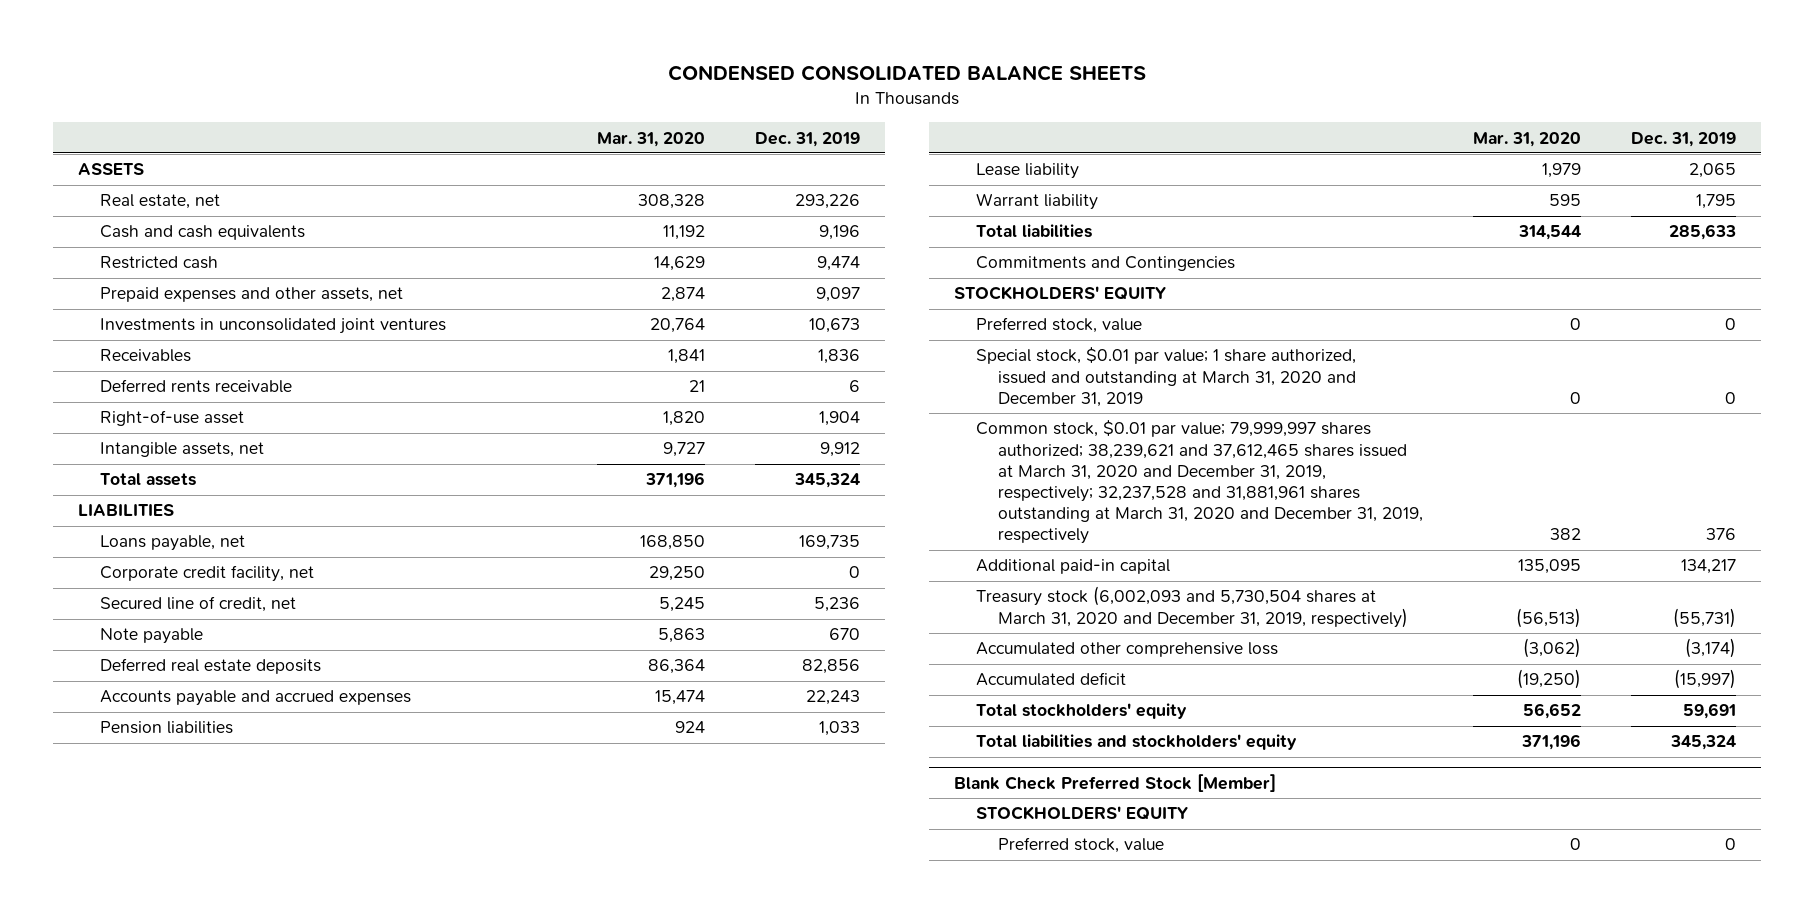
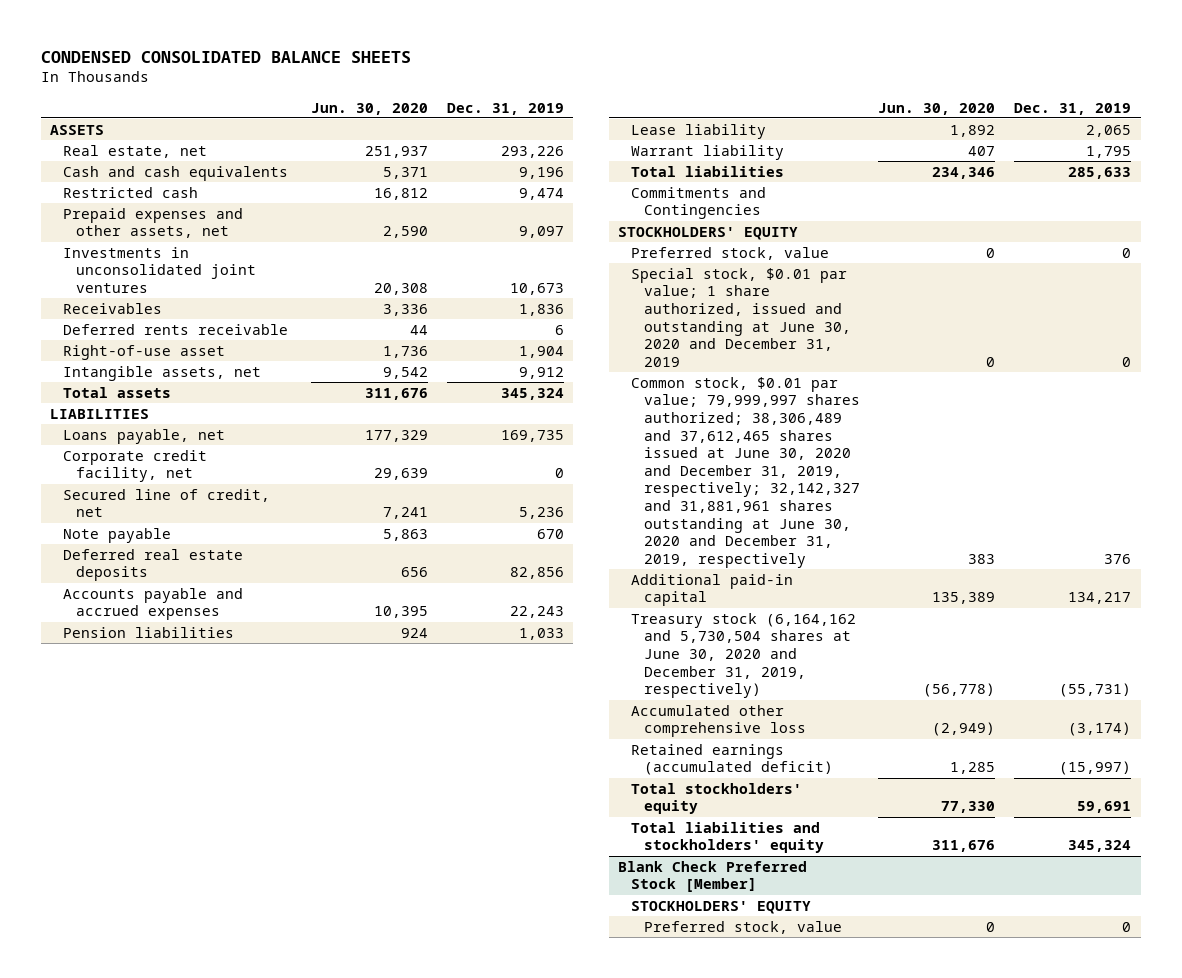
[596,131,705,147] Mar. 31, 2020 -> none
none -> [310,102,428,115] Jun. 30, 2020
[975,347,1356,407] Special stock, $0.01 par value; 1 share authorized, issued and outstanding at March 31, 2020 and December 31, 2019 -> [630,267,851,367] Special stock, $0.01 par value; 1 share authorized, issued and outstanding at June 30, 2020 and December 31, 2019
[975,420,1423,545] Common stock, $0.01 par value; 79,999,997 shares authorized; 38,239,621 and 37,612,465 shares issued at March 31, 2020 and December 31, 2019, respectively; 32,237,528 and 31,881,961 shares outstanding at March 31, 2020 and December 31, 2019, respectively -> [630,376,860,568] Common stock, $0.01 par value; 79,999,997 shares authorized; 38,306,489 and 37,612,465 shares issued at June 30, 2020 and December 31, 2019, respectively; 32,142,327 and 31,881,961 shares outstanding at June 30, 2020 and December 31, 2019, respectively
[975,586,1408,628] Treasury stock (6,002,093 and 5,730,504 shares at March 31, 2020 and December 31, 2019, respectively) -> [630,612,856,699] Treasury stock (6,164,162 and 5,730,504 shares at June 30, 2020 and December 31, 2019, respectively)
[975,672,1126,687] Accumulated deficit -> [630,743,833,776] Retained earnings (accumulated deficit)

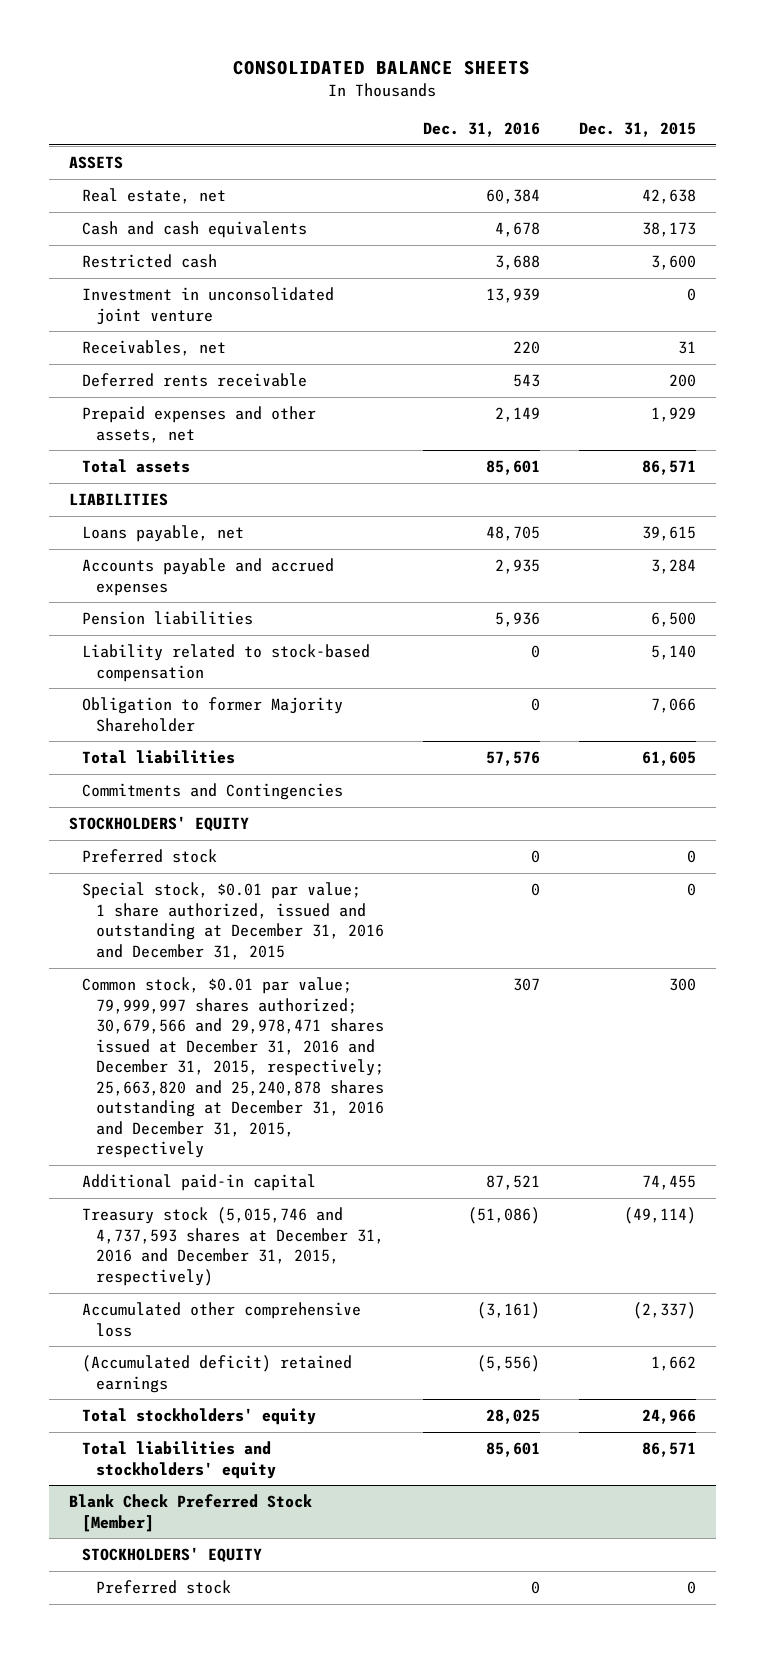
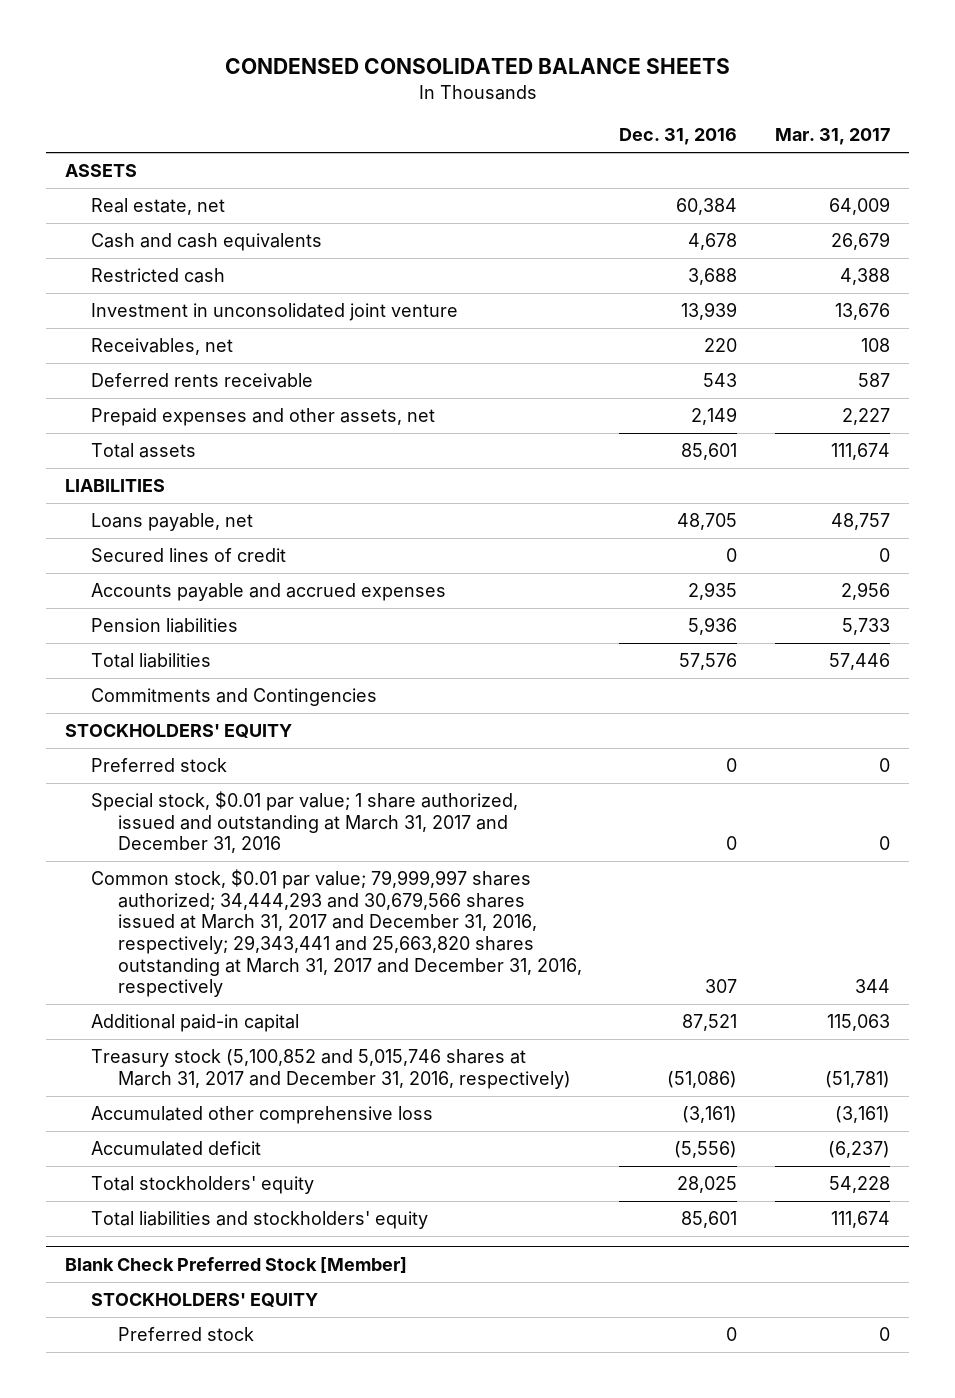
[233,60,531,76] CONSOLIDATED BALANCE SHEETS -> [224,58,730,75] CONDENSED CONSOLIDATED BALANCE SHEETS
[579,122,697,138] Dec. 31, 2015 -> none
none -> [775,128,891,146] Mar. 31, 2017
none -> [91,548,287,563] Secured lines of credit
[82,644,371,682] Liability related to stock-based compensation -> none
[82,697,344,732] Obligation to former Majority Shareholder -> none
[82,882,384,960] Special stock, $0.01 par value; 1 share authorized, issued and outstanding at December 31, 2016 and December 31, 2015 -> [91,791,519,854] Special stock, $0.01 par value; 1 share authorized, issued and outstanding at March 31, 2017 and December 31, 2016
[82,977,384,1159] Common stock, $0.01 par value; 79,999,997 shares authorized; 30,679,566 and 29,978,471 shares issued at December 31, 2016 and December 31, 2015, respectively; 25,663,820 and 25,240,878 shares outstanding at December 31, 2016 and December 31, 2015, respectively -> [91,869,582,998] Common stock, $0.01 par value; 79,999,997 shares authorized; 34,444,293 and 30,679,566 shares issued at March 31, 2017 and December 31, 2016, respectively; 29,343,441 and 25,663,820 shares outstanding at March 31, 2017 and December 31, 2016, respectively
[82,1207,384,1286] Treasury stock (5,015,746 and 4,737,593 shares at December 31, 2016 and December 31, 2015, respectively) -> [91,1049,571,1089] Treasury stock (5,100,852 and 5,015,746 shares at March 31, 2017 and December 31, 2016, respectively)
[82,1355,353,1393] (Accumulated deficit) retained earnings -> [91,1141,262,1157] Accumulated deficit

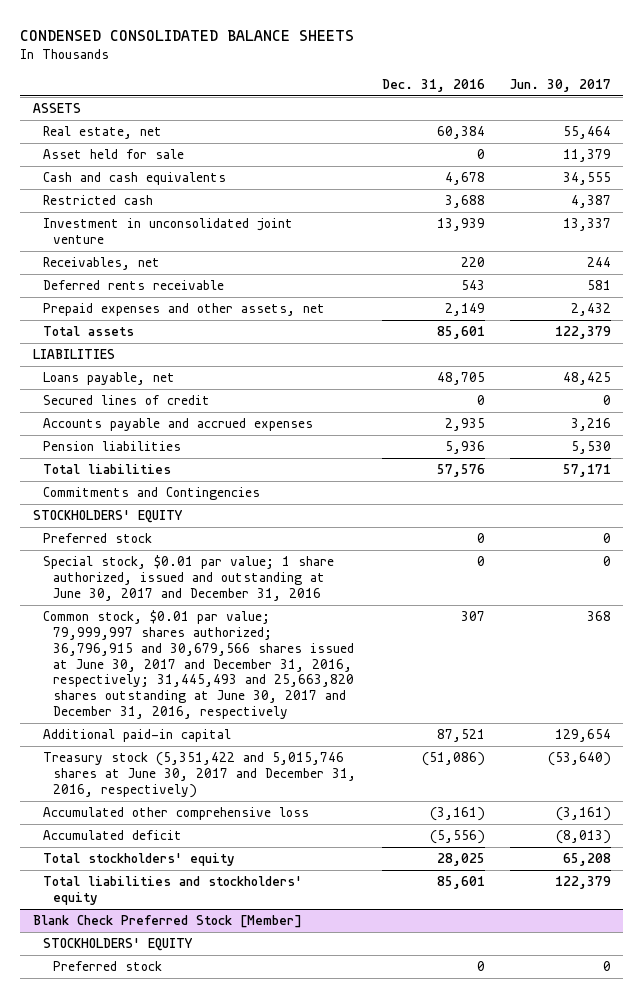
[775,128,891,146] Mar. 31, 2017 -> none
none -> [509,78,611,92] Jun. 30, 2017
none -> [42,149,184,160] Asset held for sale
[91,791,519,854] Special stock, $0.01 par value; 1 share authorized, issued and outstanding at March 31, 2017 and December 31, 2016 -> [42,555,334,601] Special stock, $0.01 par value; 1 share authorized, issued and outstanding at June 30, 2017 and December 31, 2016
[91,869,582,998] Common stock, $0.01 par value; 79,999,997 shares authorized; 34,444,293 and 30,679,566 shares issued at March 31, 2017 and December 31, 2016, respectively; 29,343,441 and 25,663,820 shares outstanding at March 31, 2017 and December 31, 2016, respectively -> [42,610,355,720] Common stock, $0.01 par value; 79,999,997 shares authorized; 36,796,915 and 30,679,566 shares issued at June 30, 2017 and December 31, 2016, respectively; 31,445,493 and 25,663,820 shares outstanding at June 30, 2017 and December 31, 2016, respectively
[91,1049,571,1089] Treasury stock (5,100,852 and 5,015,746 shares at March 31, 2017 and December 31, 2016, respectively) -> [42,752,357,798] Treasury stock (5,351,422 and 5,015,746 shares at June 30, 2017 and December 31, 2016, respectively)

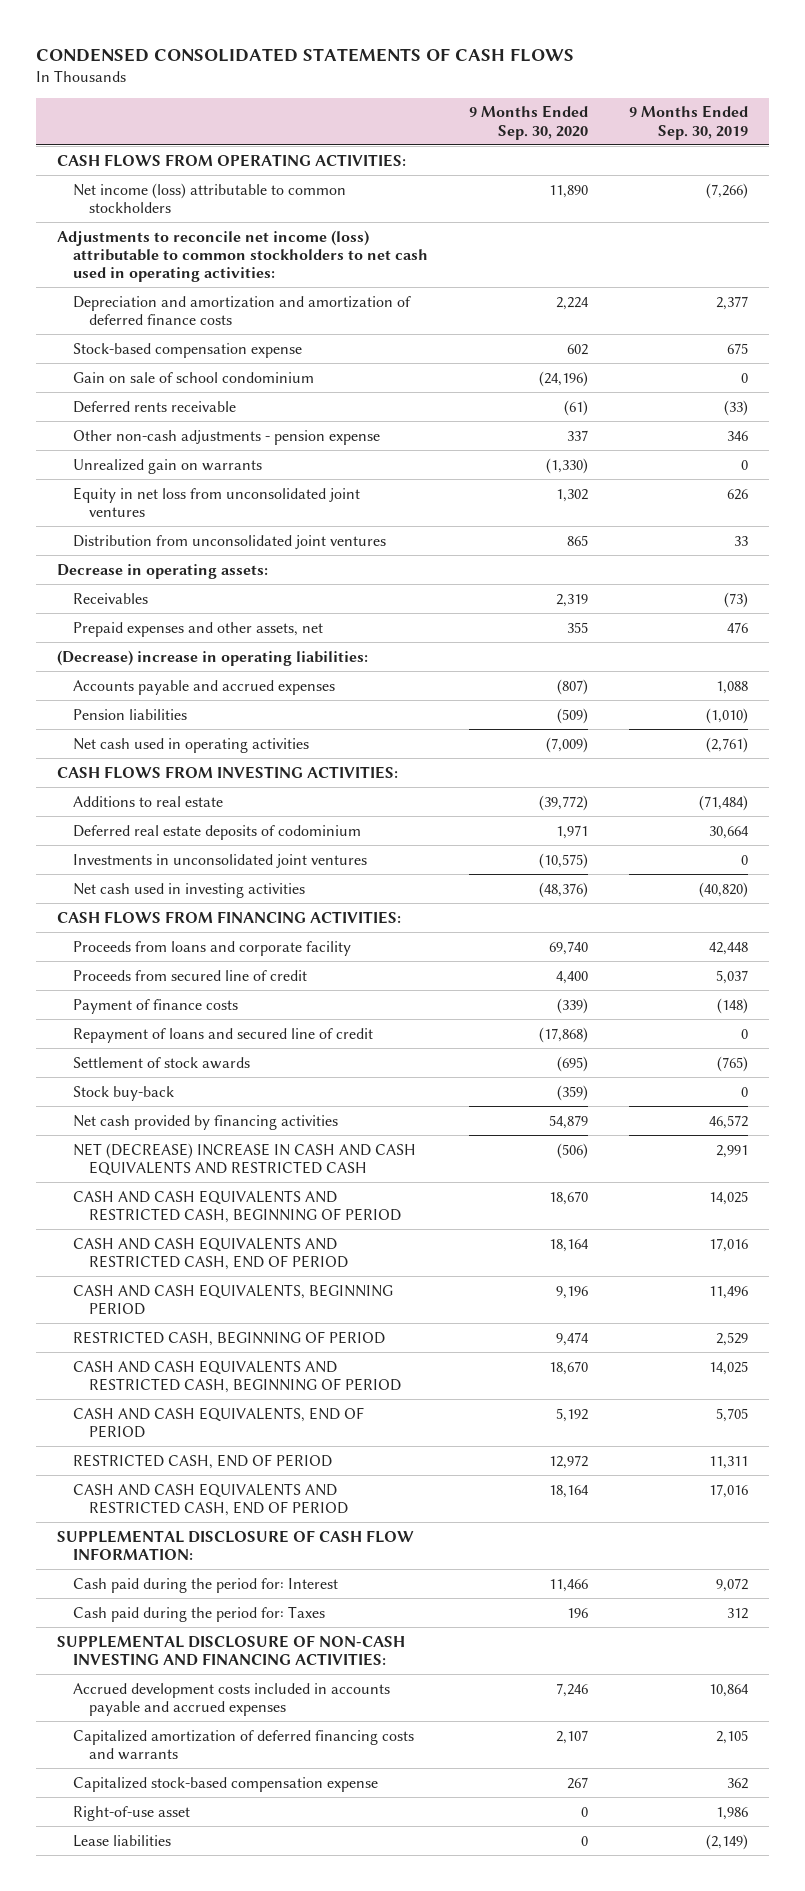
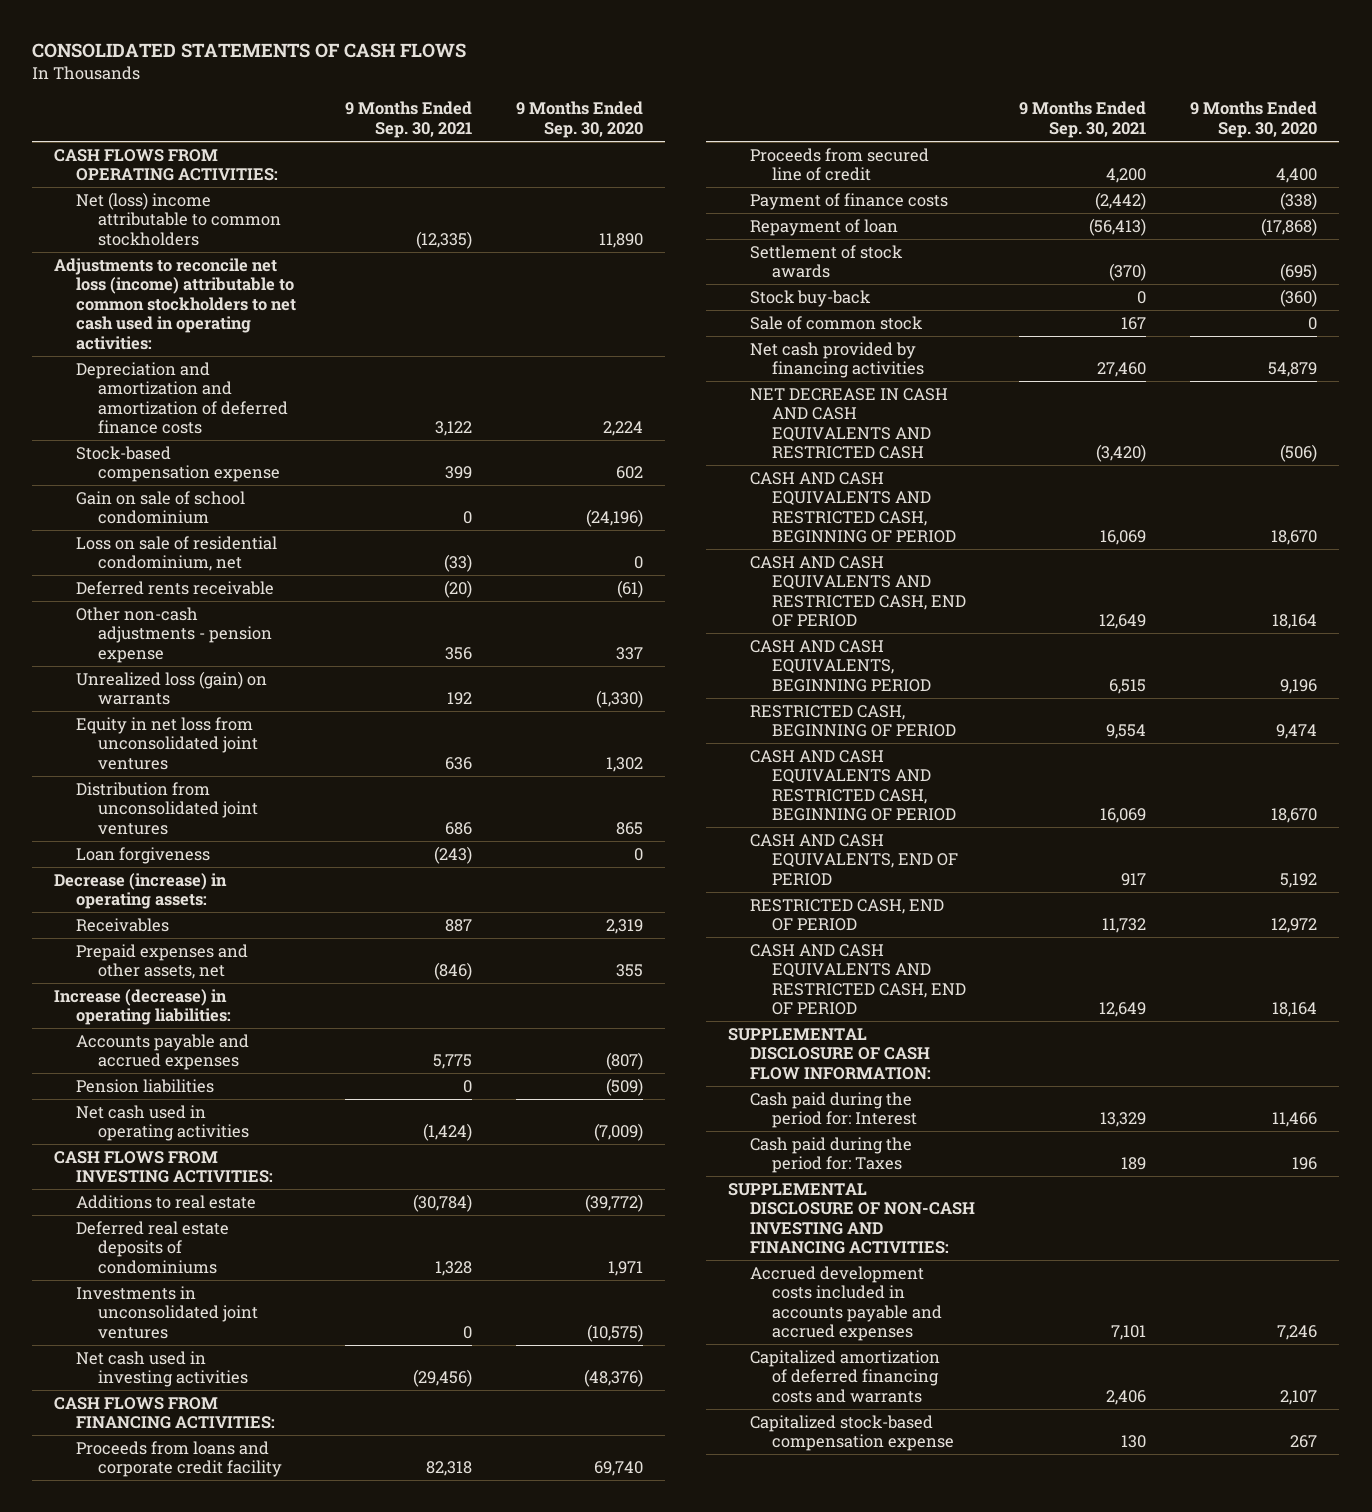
[36,47,575,62] CONDENSED CONSOLIDATED STATEMENTS OF CASH FLOWS -> [32,43,467,59] CONSOLIDATED STATEMENTS OF CASH FLOWS
[629,105,749,140] 9 Months Ended Sep. 30, 2019 -> none
none -> [345,101,473,138] 9 Months Ended Sep. 30, 2021
[72,182,346,213] Net income (loss) attributable to common stockholders -> [76,191,282,246] Net (loss) income attributable to common stockholders
[56,229,428,283] Adjustments to reconcile net income (loss) attributable to common stockholders to net cash used in operating activities: -> [54,257,297,350] Adjustments to reconcile net loss (income) attributable to common stockholders to net cash used in operating activities:
none -> [76,535,278,572] Loss on sale of residential condominium, net
[72,458,262,474] Unrealized gain on warrants -> [76,670,268,706] Unrealized loss (gain) on warrants
none -> [76,846,211,864] Loan forgiveness
[56,563,268,579] Decrease in operating assets: -> [54,872,228,910] Decrease (increase) in operating assets:
[56,649,368,666] (Decrease) increase in operating liabilities: -> [54,988,232,1026] Increase (decrease) in operating liabilities:
[72,824,361,840] Deferred real estate deposits of codominium -> [76,1220,230,1274] Deferred real estate deposits of condominiums
[72,940,351,956] Proceeds from loans and corporate facility -> [76,1440,283,1478] Proceeds from loans and corporate credit facility
[557,997,589,1014] (339) -> [1280,191,1318,210] (338)
[72,1027,373,1043] Repayment of loans and secured line of credit -> [750,218,899,236] Repayment of loan
[557,1084,589,1101] (359) -> [1280,288,1318,307] (360)
none -> [750,315,924,330] Sale of common stock
[72,1142,416,1176] NET (DECREASE) INCREASE IN CASH AND CASH EQUIVALENTS AND RESTRICTED CASH -> [750,387,949,460] NET DECREASE IN CASH AND CASH EQUIVALENTS AND RESTRICTED CASH
[72,1805,190,1821] Right-of-use asset -> none
[72,1834,171,1847] Lease liabilities -> none

